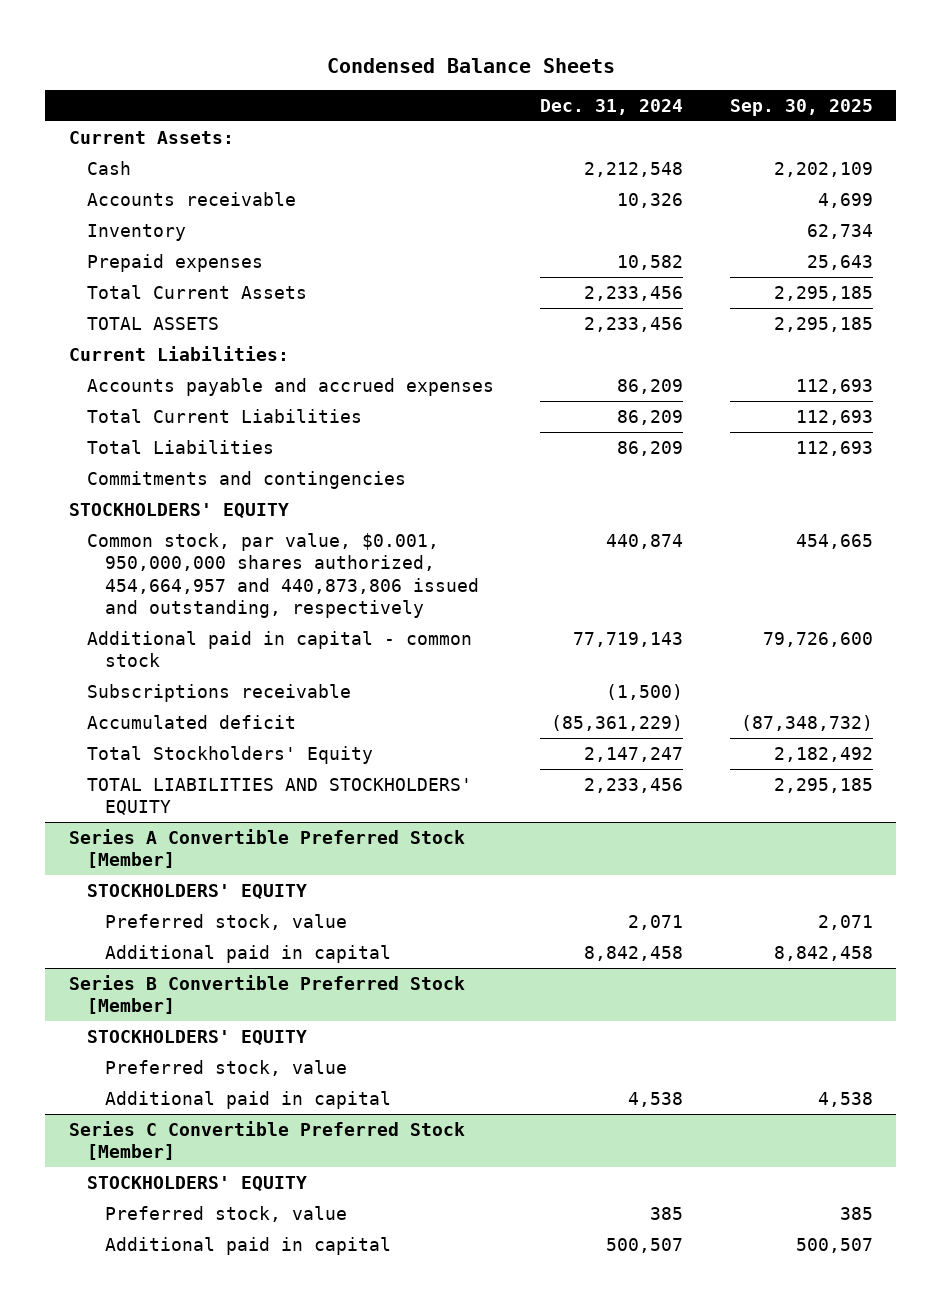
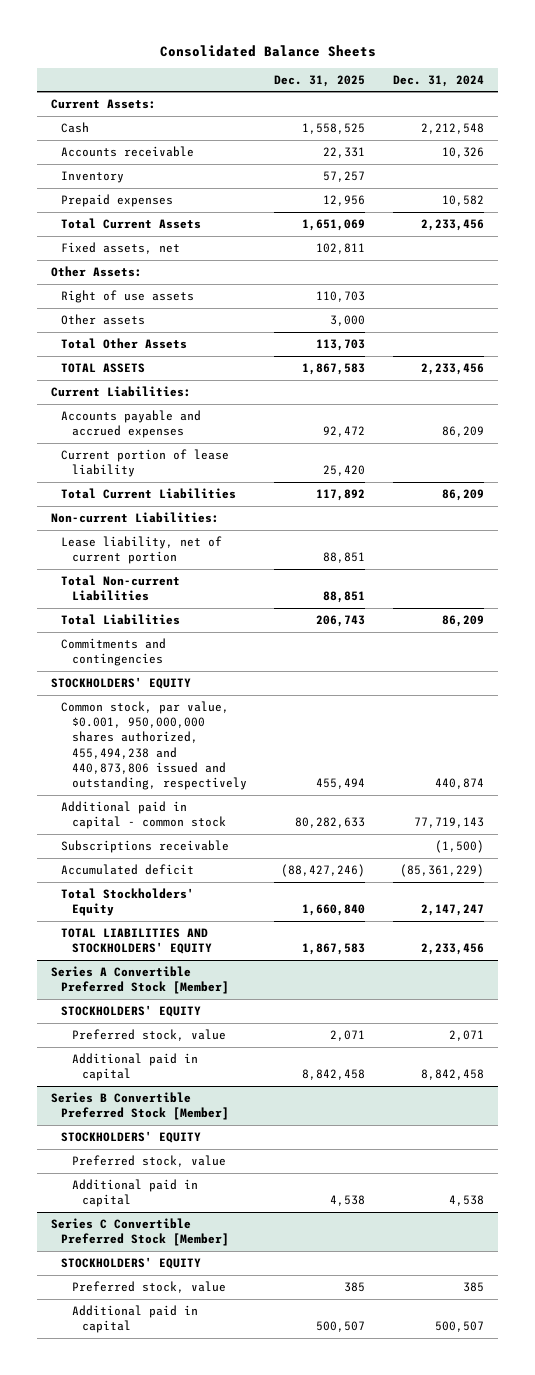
[326,57,615,73] Condensed Balance Sheets -> [159,44,376,57] Consolidated Balance Sheets
[730,98,874,116] Sep. 30, 2025 -> none
none -> [274,74,366,87] Dec. 31, 2025
none -> [61,242,181,255] Fixed assets, net
none -> [50,266,142,278] Other Assets:
none -> [61,290,195,304] Right of use assets
none -> [61,314,146,326] Other assets
none -> [61,338,188,350] Total Other Assets
none -> [61,449,230,478] Current portion of lease liability
none -> [50,512,219,524] Non-current Liabilities:
none -> [61,536,223,565] Lease liability, net of current portion
none -> [61,575,181,602] Total Non-current Liabilities
[86,532,480,619] Common stock, par value, $0.001, 950,000,000 shares authorized, 454,664,957 and 440,873,806 issued and outstanding, respectively -> [61,701,247,790] Common stock, par value, $0.001, 950,000,000 shares authorized, 455,494,238 and 440,873,806 issued and outstanding, respectively

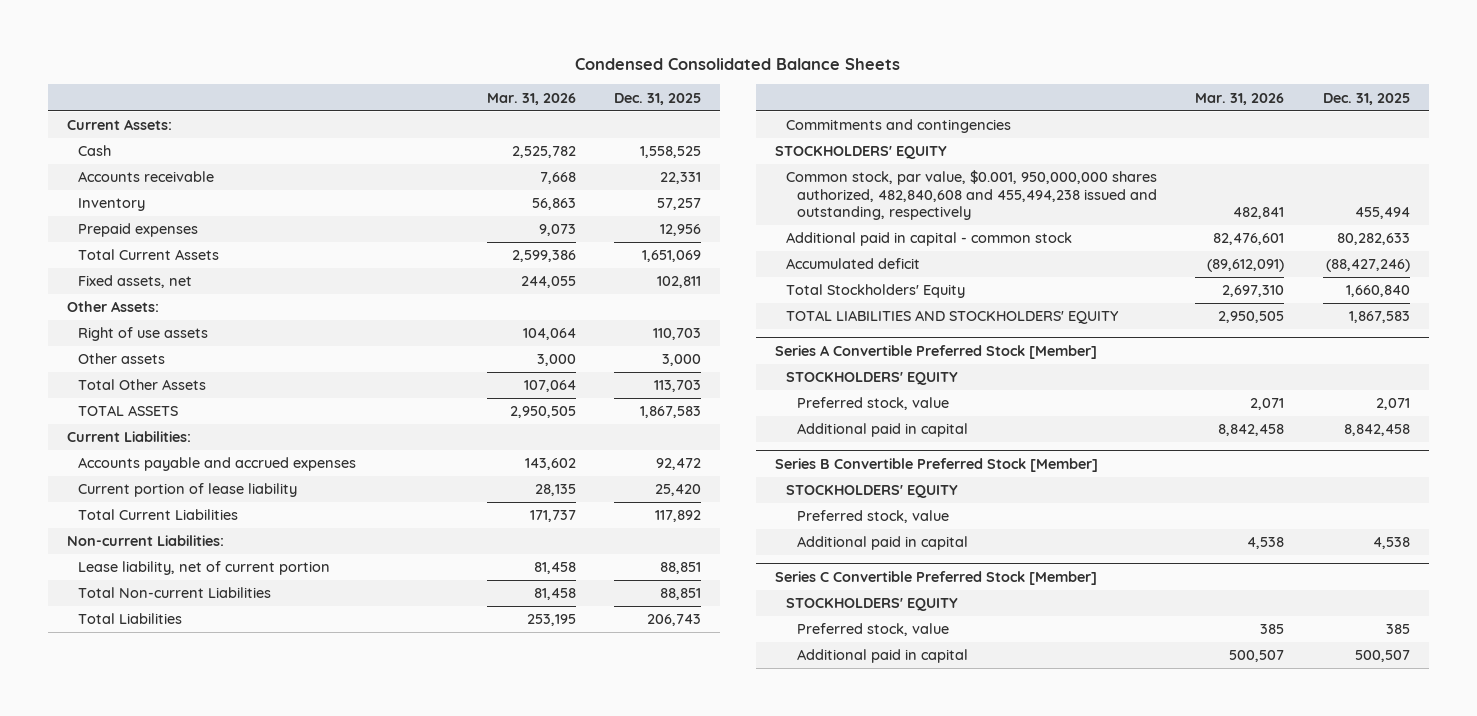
[159,44,376,57] Consolidated Balance Sheets -> [575,58,901,71] Condensed Consolidated Balance Sheets
[393,74,485,87] Dec. 31, 2024 -> none
none -> [486,92,576,105] Mar. 31, 2026
[61,701,247,790] Common stock, par value, $0.001, 950,000,000 shares authorized, 455,494,238 and 440,873,806 issued and outstanding, respectively -> [786,170,1158,221] Common stock, par value, $0.001, 950,000,000 shares authorized, 482,840,608 and 455,494,238 issued and outstanding, respectively
[61,840,230,854] Subscriptions receivable -> none

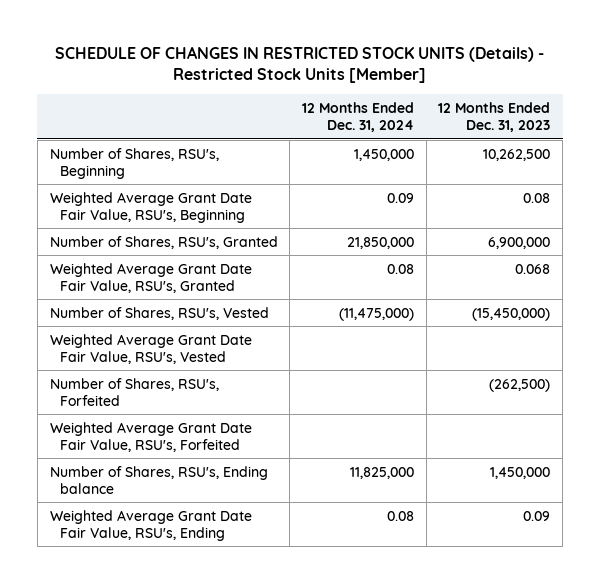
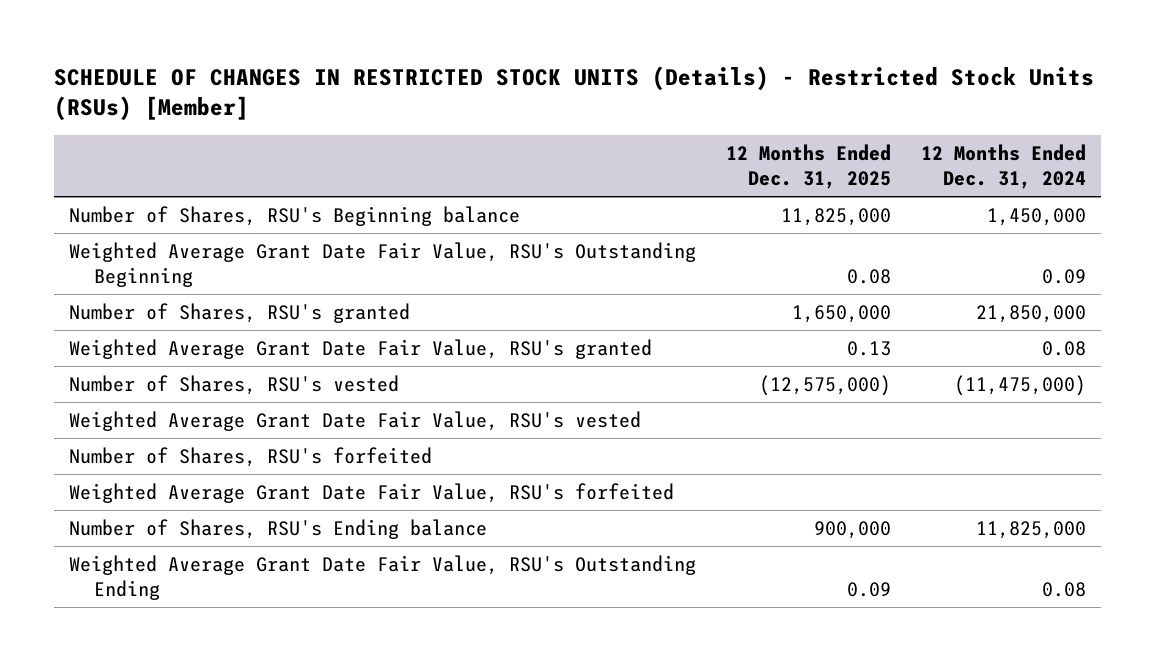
[54,45,544,84] SCHEDULE OF CHANGES IN RESTRICTED STOCK UNITS (Details) - Restricted Stock Units [Member] -> [54,65,1095,122] SCHEDULE OF CHANGES IN RESTRICTED STOCK UNITS (Details) - Restricted Stock Units (RSUs) [Member]
[438,101,551,132] 12 Months Ended Dec. 31, 2023 -> none
none -> [726,143,892,189] 12 Months Ended Dec. 31, 2025
[49,147,219,179] Number of Shares, RSU's, Beginning -> [69,205,521,226] Number of Shares, RSU's Beginning balance
[49,191,252,223] Weighted Average Grant Date Fair Value, RSU's, Beginning -> [69,241,697,288] Weighted Average Grant Date Fair Value, RSU's Outstanding Beginning
[49,235,278,249] Number of Shares, RSU's, Granted -> [69,302,411,323] Number of Shares, RSU's granted
[49,262,252,293] Weighted Average Grant Date Fair Value, RSU's, Granted -> [69,338,653,359] Weighted Average Grant Date Fair Value, RSU's granted
[49,306,269,320] Number of Shares, RSU's, Vested -> [69,374,400,395] Number of Shares, RSU's vested
[49,333,252,364] Weighted Average Grant Date Fair Value, RSU's, Vested -> [69,410,642,431] Weighted Average Grant Date Fair Value, RSU's vested
[49,377,219,406] Number of Shares, RSU's, Forfeited -> [69,446,433,467] Number of Shares, RSU's forfeited
[49,421,252,452] Weighted Average Grant Date Fair Value, RSU's, Forfeited -> [69,482,675,503] Weighted Average Grant Date Fair Value, RSU's forfeited
[49,465,268,494] Number of Shares, RSU's, Ending balance -> [69,518,488,539] Number of Shares, RSU's Ending balance
[49,509,252,541] Weighted Average Grant Date Fair Value, RSU's, Ending -> [69,554,697,601] Weighted Average Grant Date Fair Value, RSU's Outstanding Ending

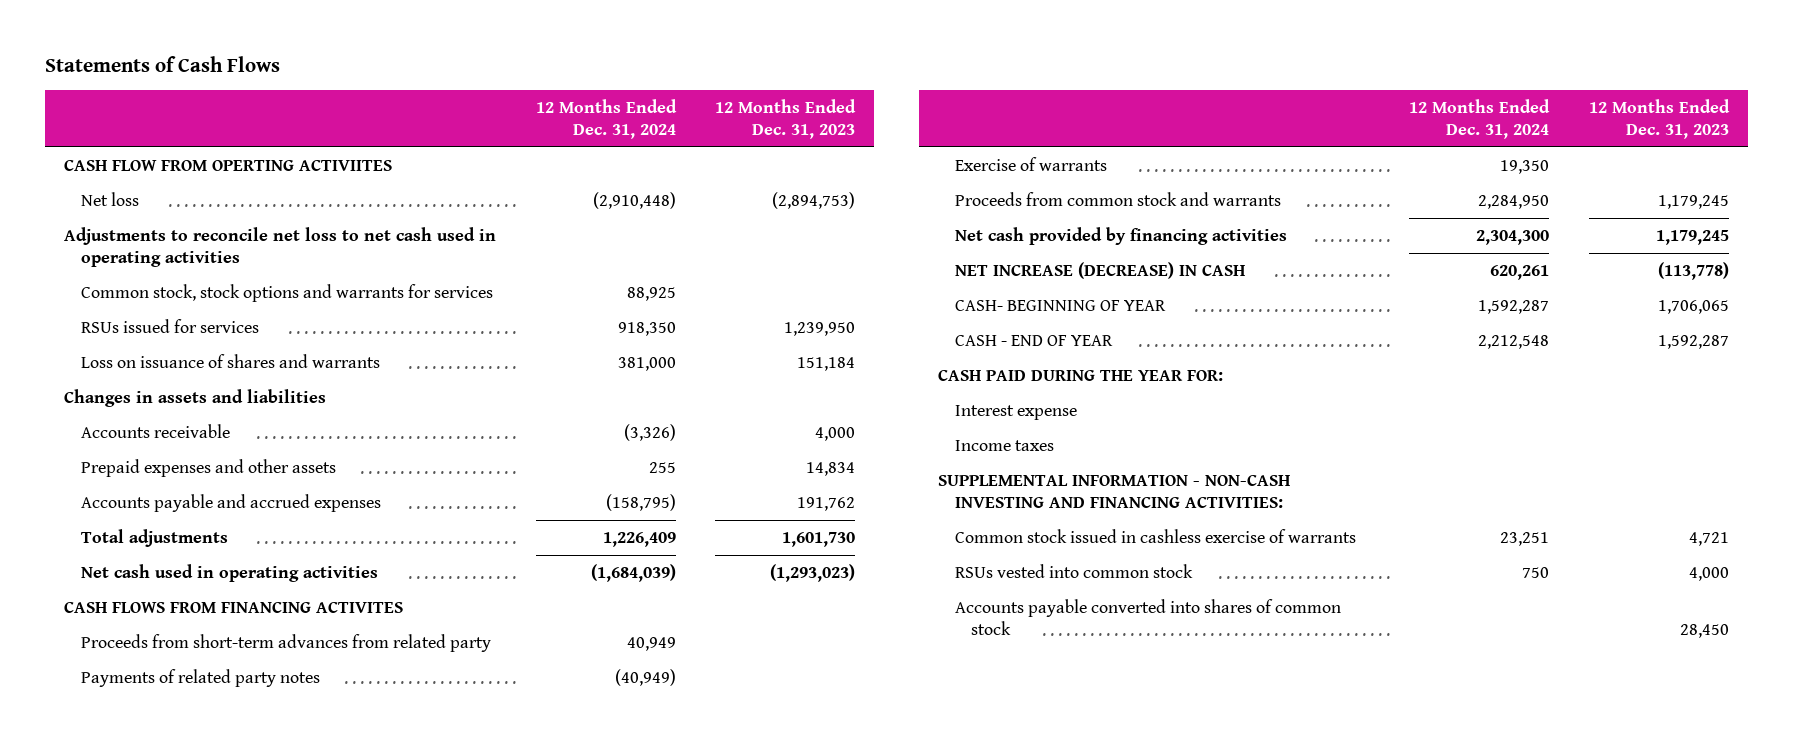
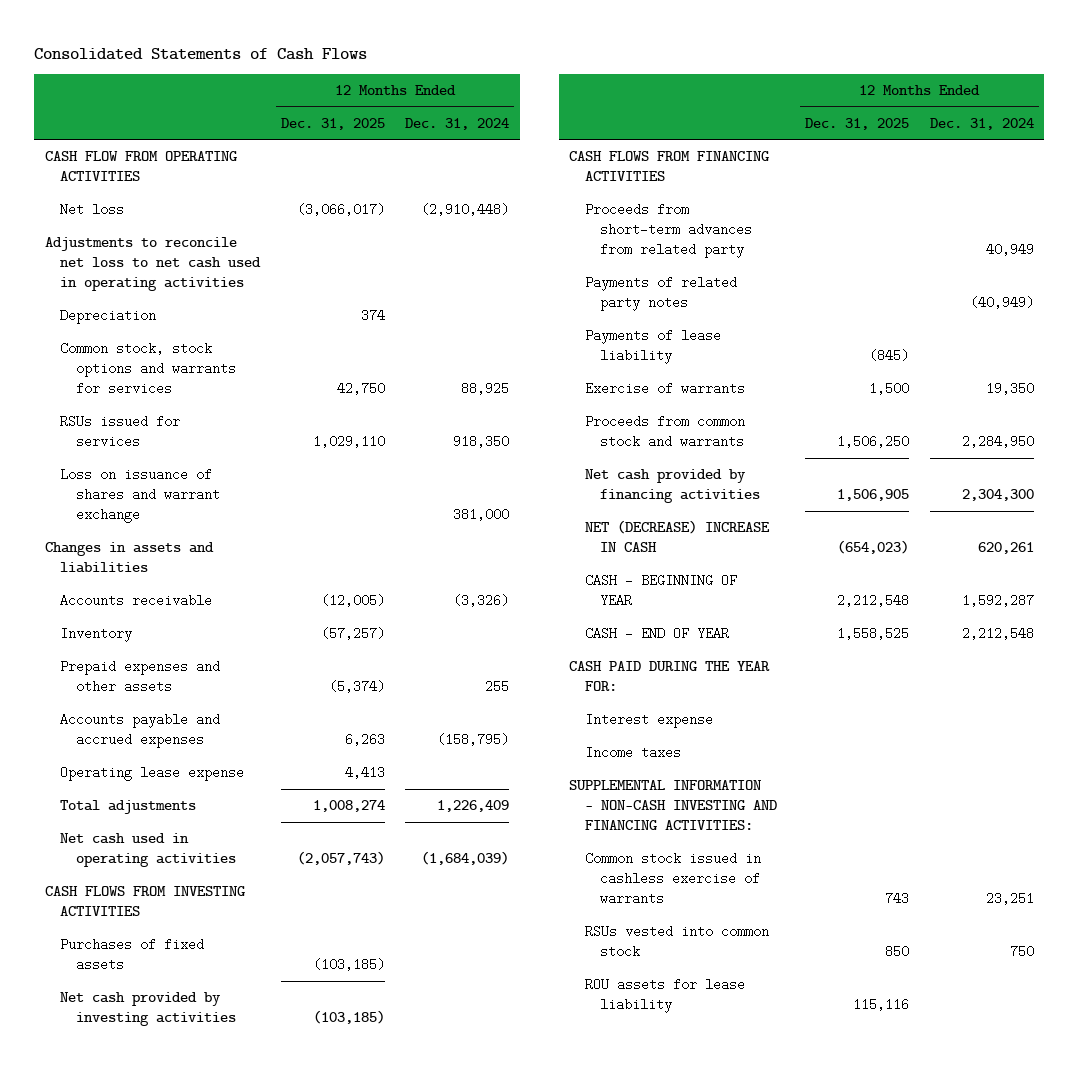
[44,56,280,73] Statements of Cash Flows -> [34,47,368,60] Consolidated Statements of Cash Flows
[714,98,856,139] 12 Months Ended Dec. 31, 2023 -> none
none -> [280,117,385,130] Dec. 31, 2025
[64,159,393,171] CASH FLOW FROM OPERTING ACTIVIITES -> [44,151,237,182] CASH FLOW FROM OPERATING ACTIVITIES
none -> [60,309,157,325] Depreciation
[80,353,380,368] Loss on issuance of shares and warrants -> [60,468,221,524] Loss on issuance of shares and warrant exchange
none -> [60,627,133,643] Inventory
none -> [60,766,245,782] Operating lease expense
none -> [44,886,245,917] CASH FLOWS FROM INVESTING ACTIVITIES
none -> [60,938,205,972] Purchases of fixed assets
none -> [60,992,237,1027] Net cash provided by investing activities
[64,601,404,613] CASH FLOWS FROM FINANCING ACTIVITES -> [568,151,769,182] CASH FLOWS FROM FINANCING ACTIVITIES
none -> [584,329,721,365] Payments of lease liability
[954,261,1245,279] NET INCREASE (DECREASE) IN CASH -> [584,520,770,553] NET (DECREASE) INCREASE IN CASH
[954,299,1166,311] CASH- BEGINNING OF YEAR -> [584,574,737,608] CASH - BEGINNING OF YEAR
[954,598,1341,636] Accounts payable converted into shares of common stock -> none
none -> [584,978,745,1014] ROU assets for lease liability

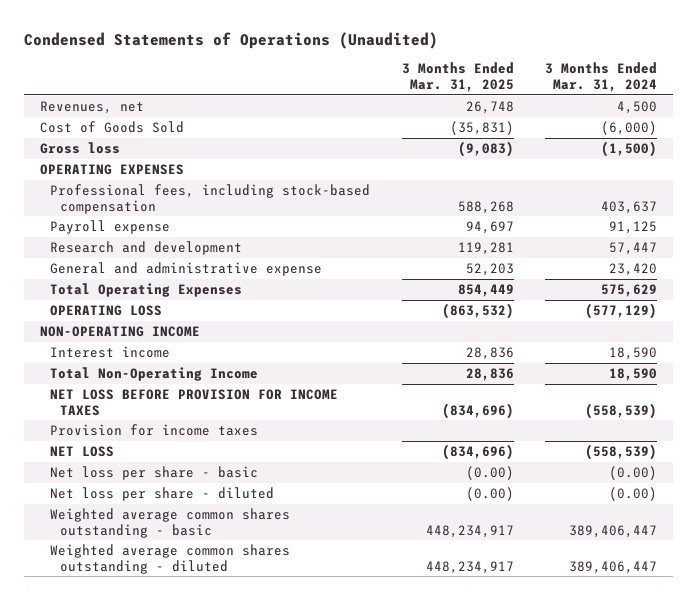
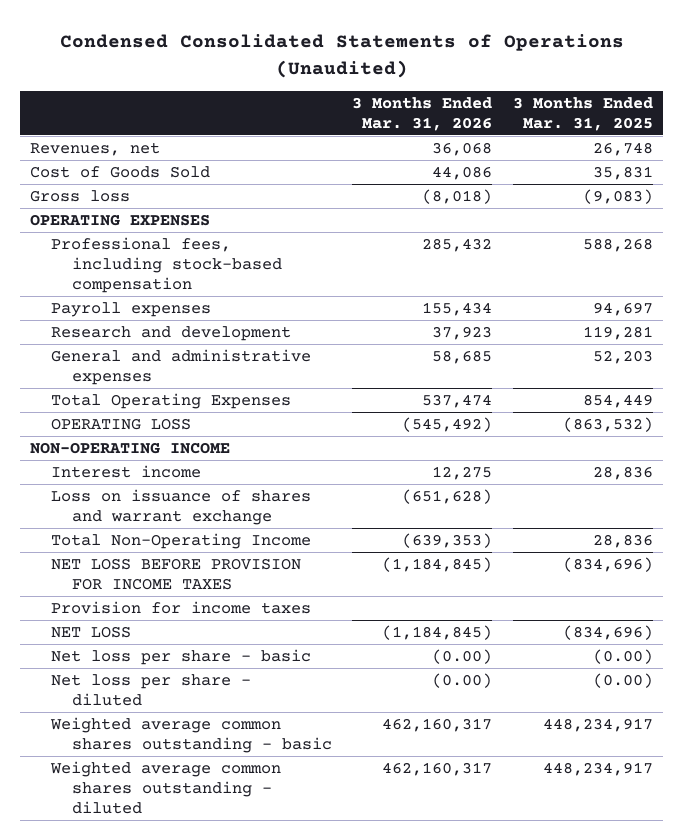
[24,31,439,49] Condensed Statements of Operations (Unaudited) -> [59,34,624,78] Condensed Consolidated Statements of Operations (Unaudited)
[545,62,658,92] 3 Months Ended Mar. 31, 2024 -> none
none -> [352,96,493,131] 3 Months Ended Mar. 31, 2026
[449,120,514,135] (35,831) -> [592,166,653,181] 35,831
[49,219,170,234] Payroll expense -> [51,302,212,318] Payroll expenses
[49,261,322,276] General and administrative expense -> [51,349,312,385] General and administrative expenses
none -> [51,489,312,525] Loss on issuance of shares and warrant exchange

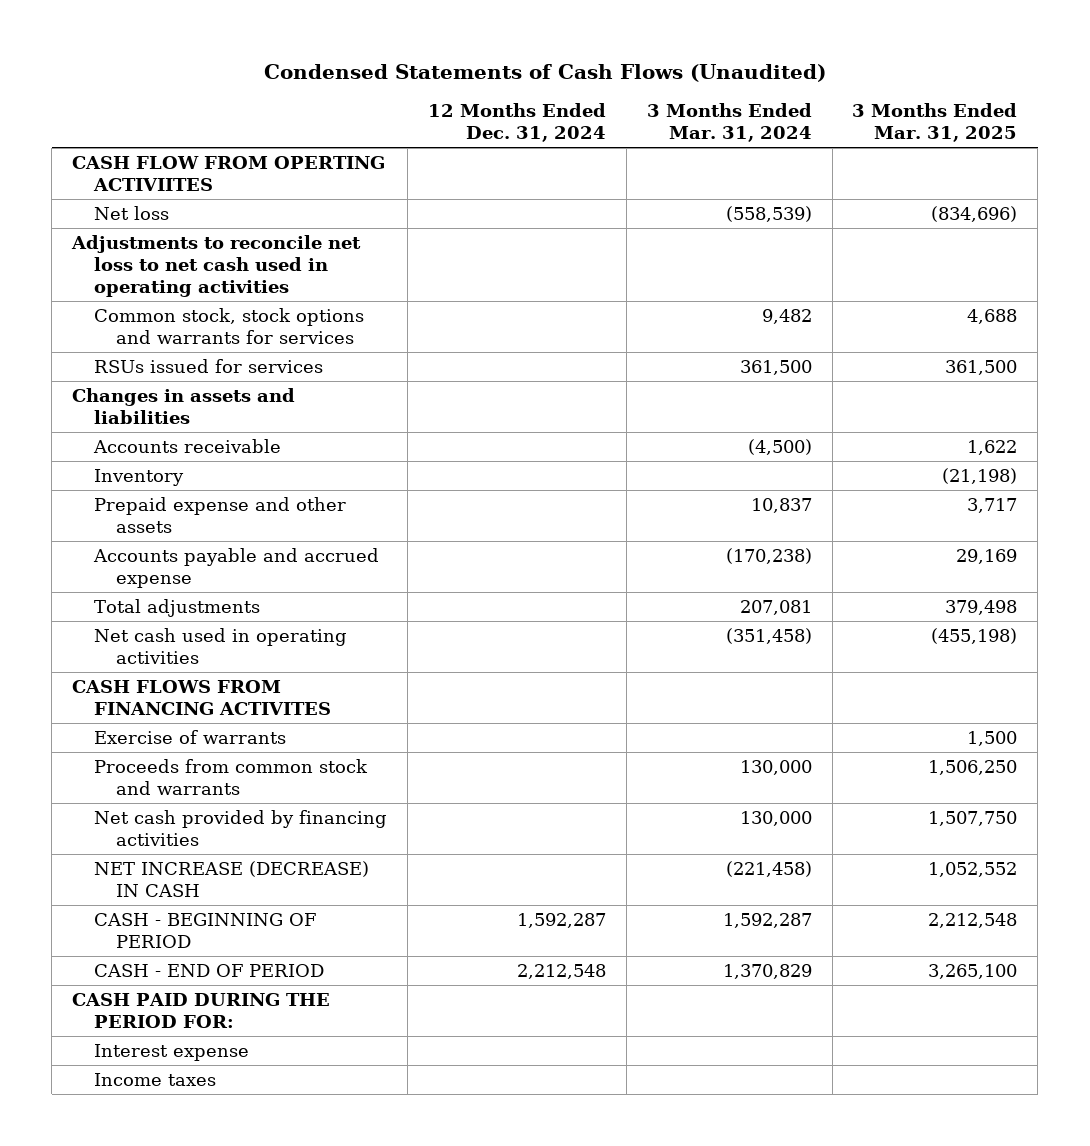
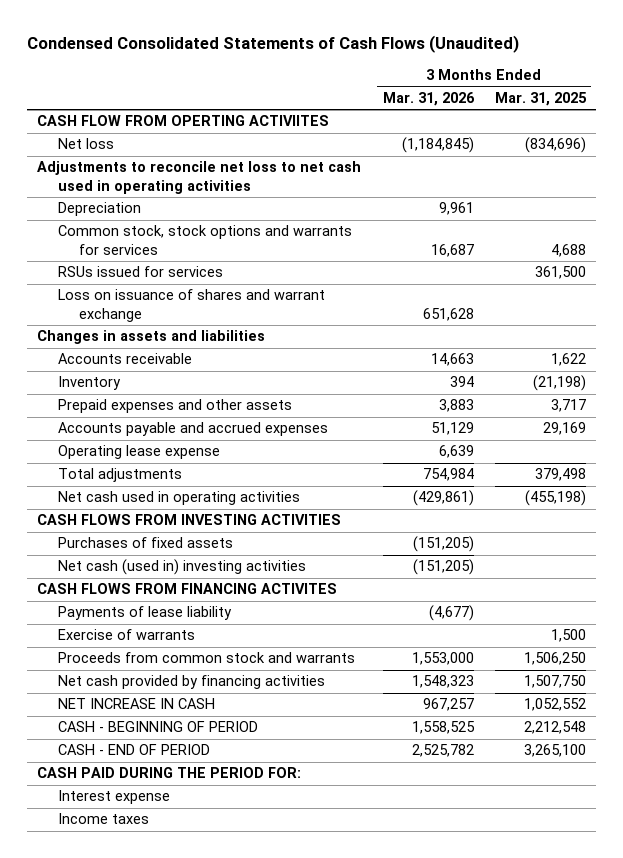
[263,63,826,82] Condensed Statements of Cash Flows (Unaudited) -> [26,35,519,54] Condensed Consolidated Statements of Cash Flows (Unaudited)
[427,102,606,143] 12 Months Ended Dec. 31, 2024 -> none
[646,102,812,143] 3 Months Ended Mar. 31, 2024 -> none
none -> [382,91,475,106] Mar. 31, 2026
none -> [58,202,142,217] Depreciation
none -> [58,289,326,323] Loss on issuance of shares and warrant exchange
[94,496,347,533] Prepaid expense and other assets -> [58,399,293,414] Prepaid expenses and other assets
[93,547,380,588] Accounts payable and accrued expense -> [58,422,329,437] Accounts payable and accrued expenses
none -> [58,445,221,460] Operating lease expense
none -> [37,514,342,526] CASH FLOWS FROM INVESTING ACTIVITIES
none -> [58,537,234,549] Purchases of fixed assets
none -> [58,559,307,576] Net cash (used in) investing activities
none -> [58,606,233,621] Payments of lease liability
[94,860,370,897] NET INCREASE (DECREASE) IN CASH -> [58,698,216,710] NET INCREASE IN CASH

